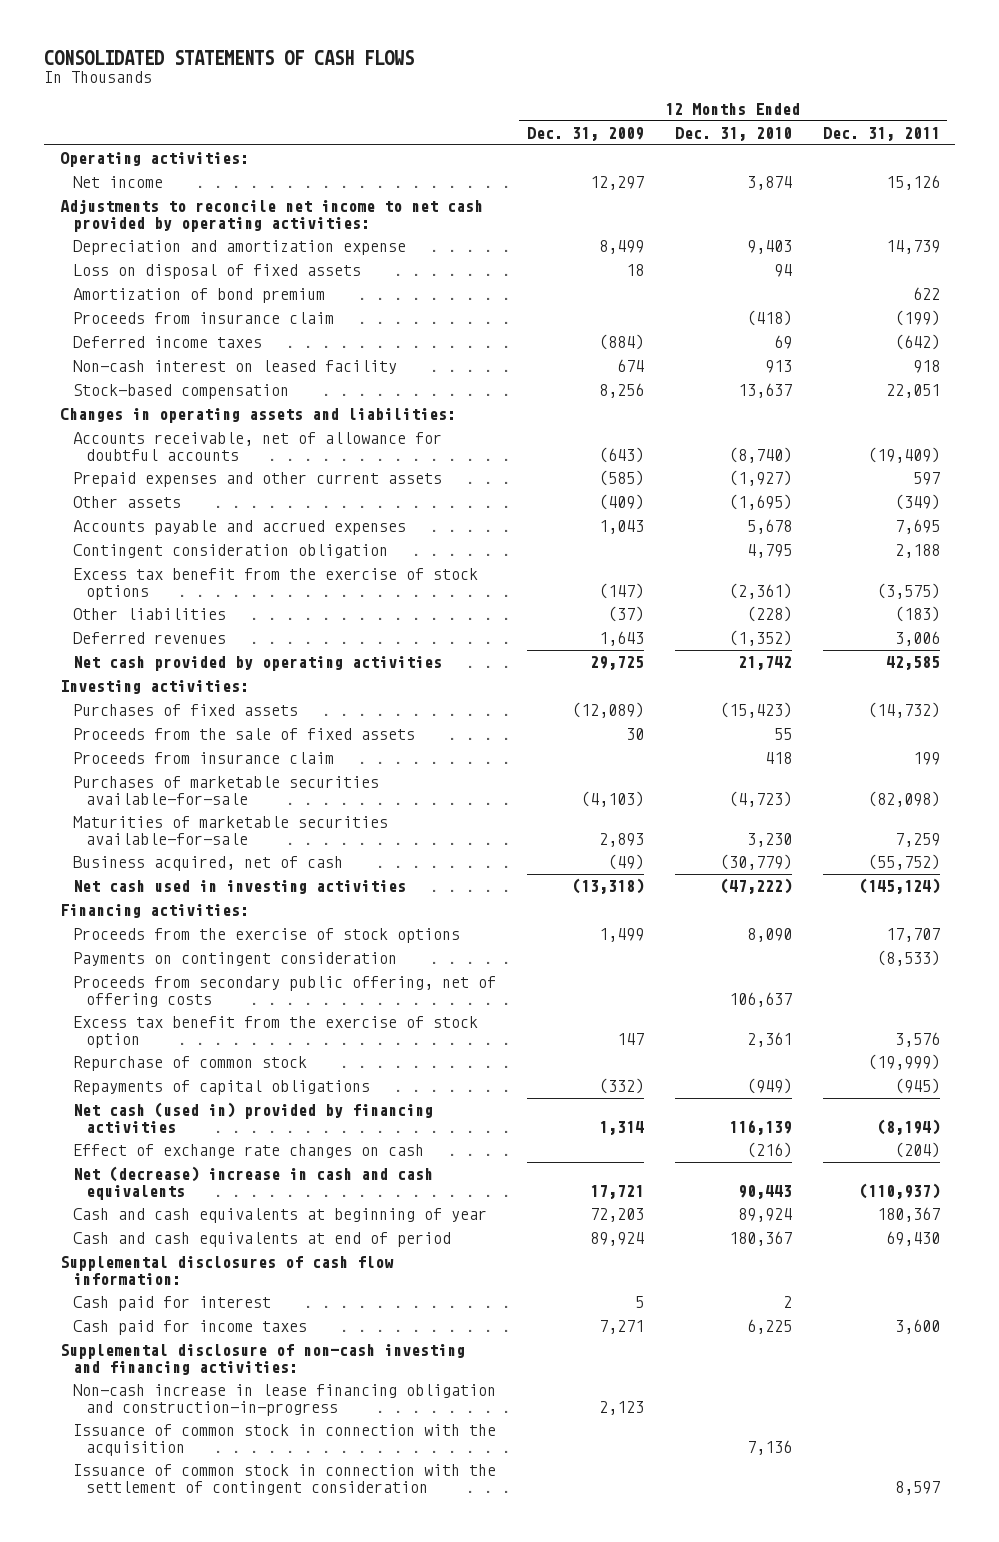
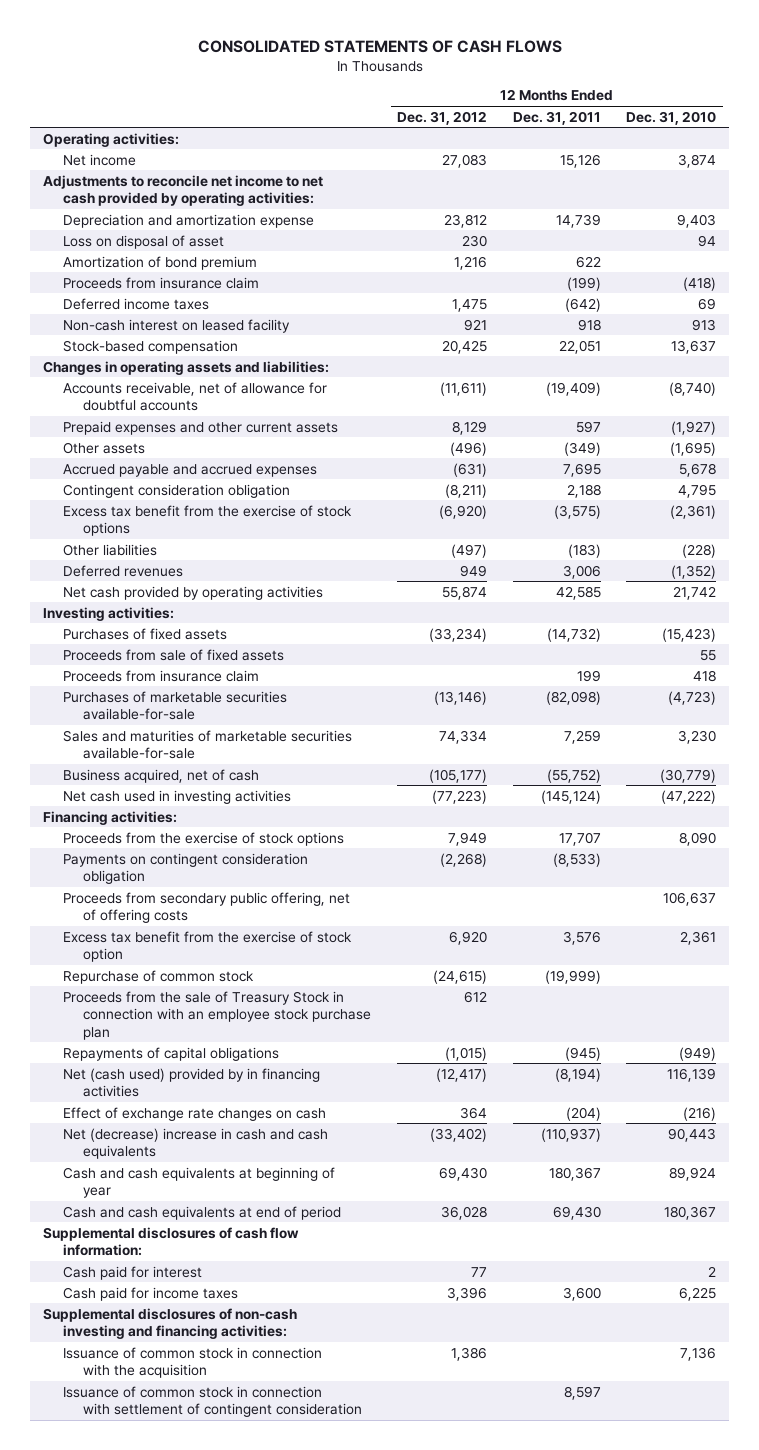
[526,126,644,141] Dec. 31, 2009 -> none
none -> [397,110,488,125] Dec. 31, 2012
[72,264,361,280] Loss on disposal of fixed assets -> [63,234,225,249] Loss on disposal of asset
[72,520,406,536] Accounts payable and accrued expenses -> [63,463,318,477] Accrued payable and accrued expenses
[72,728,415,741] Proceeds from the sale of fixed assets -> [63,648,285,661] Proceeds from sale of fixed assets
[72,816,388,845] Maturities of marketable securities available-for-sale -> [63,729,353,760] Sales and maturities of marketable securities available-for-sale
[72,952,397,967] Payments on contingent consideration -> [63,852,309,885] Payments on contingent consideration obligation
none -> [63,990,372,1040] Proceeds from the sale of Treasury Stock in connection with an employee stock purchase plan
[72,1102,433,1133] Net cash (used in) provided by financing activities -> [63,1067,321,1098] Net (cash used) provided by in financing activities
[72,1384,496,1416] Non-cash increase in lease financing obligation and construction-in-progress -> none
[59,1344,465,1375] Supplemental disclosure of non-cash investing and financing activities: -> [43,1307,298,1340] Supplemental disclosures of non-cash investing and financing activities:
[72,1464,496,1495] Issuance of common stock in connection with the settlement of contingent consideration -> [63,1385,363,1418] Issuance of common stock in connection with settlement of contingent consideration

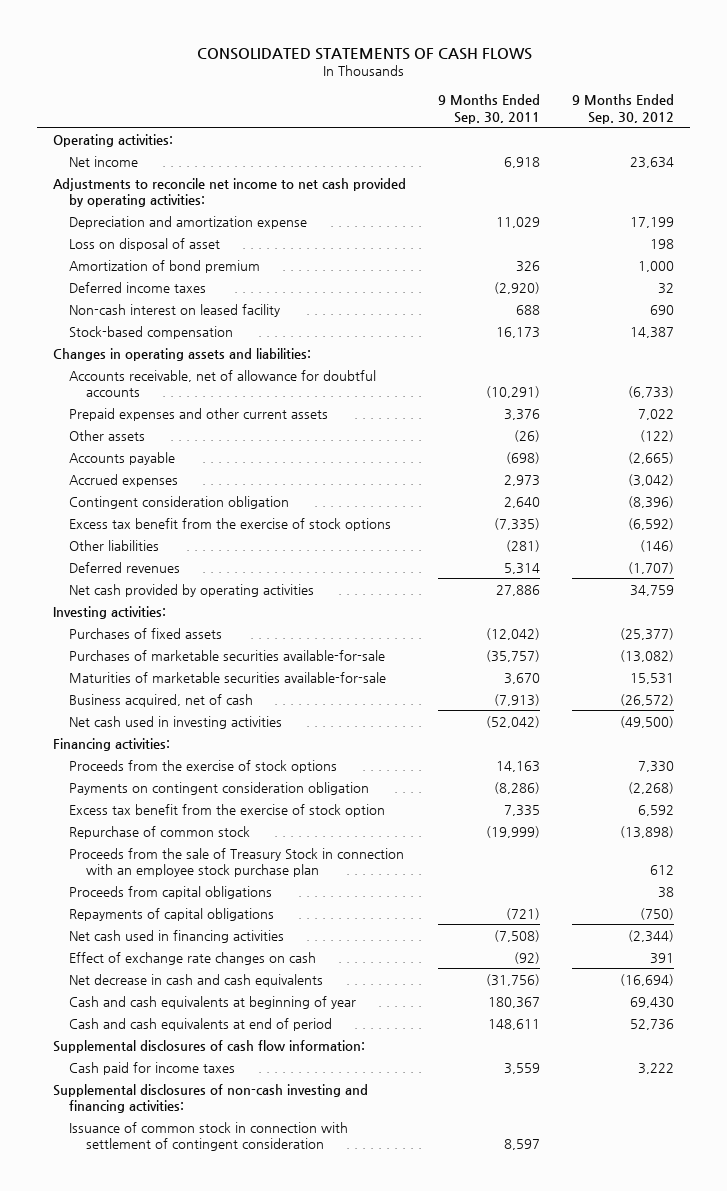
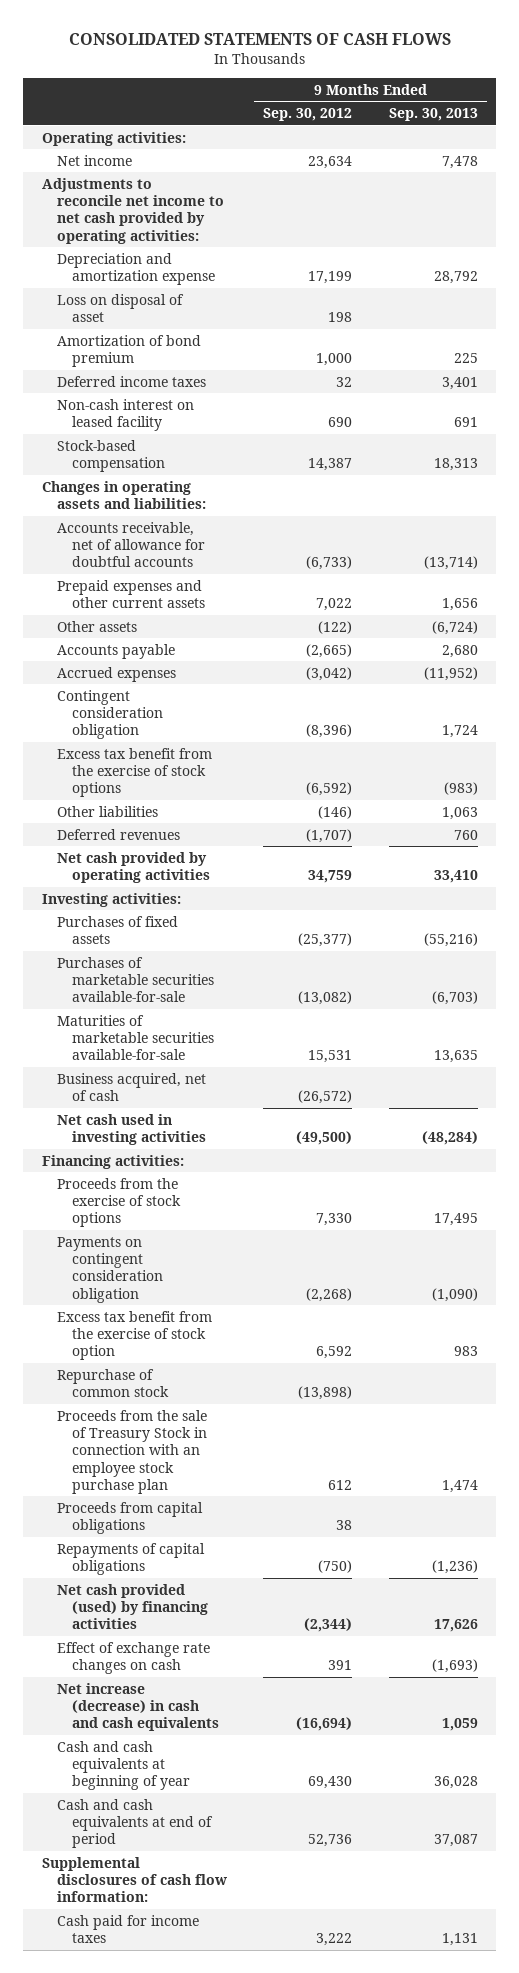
[438,94,541,124] 9 Months Ended Sep. 30, 2011 -> none
none -> [388,108,478,122] Sep. 30, 2013
[69,929,285,943] Net cash used in financing activities -> [56,1583,209,1630] Net cash provided (used) by financing activities
[69,973,324,987] Net decrease in cash and cash equivalents -> [56,1682,220,1732] Net increase (decrease) in cash and cash equivalents
[52,1083,368,1113] Supplemental disclosures of non-cash investing and financing activities: -> none
[69,1121,349,1151] Issuance of common stock in connection with settlement of contingent consideration -> none

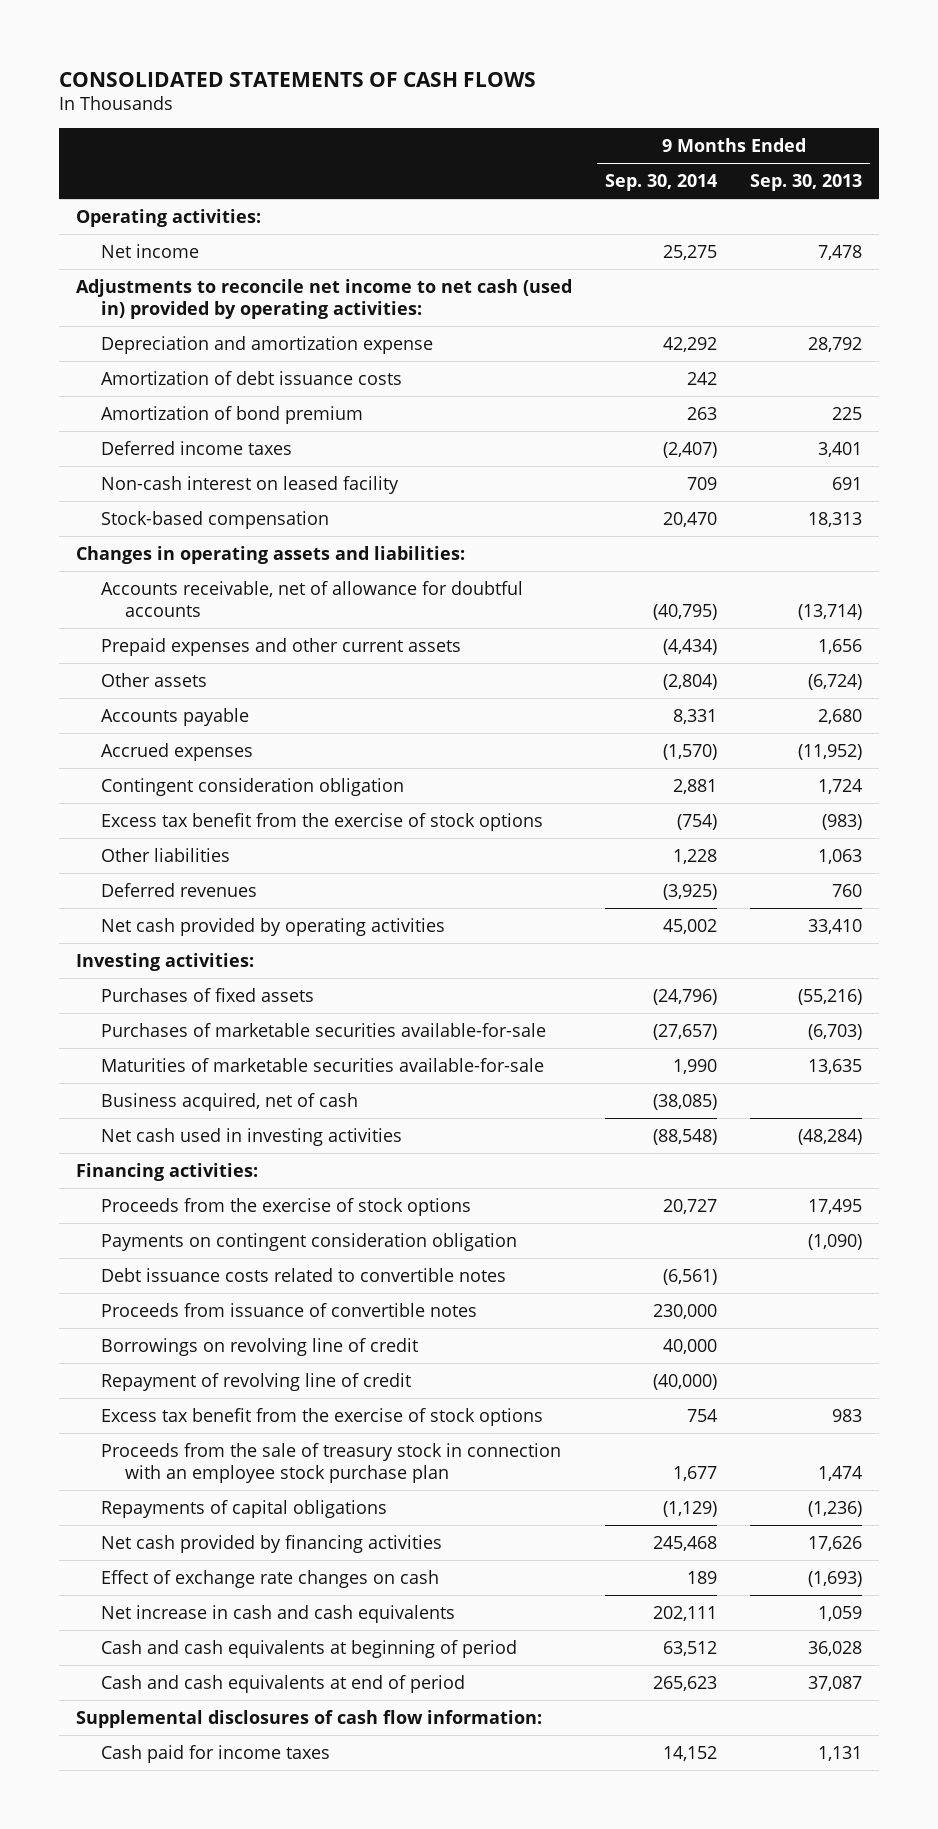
[263,108,353,122] Sep. 30, 2012 -> none
none -> [604,173,717,191] Sep. 30, 2014
[41,177,224,244] Adjustments to reconcile net income to net cash provided by operating activities: -> [75,278,572,319] Adjustments to reconcile net income to net cash (used in) provided by operating activities:
[56,293,184,322] Loss on disposal of asset -> none
none -> [100,370,402,385] Amortization of debt issuance costs
[56,1368,170,1397] Repurchase of common stock -> none
[56,1501,203,1534] Proceeds from capital obligations -> none
none -> [100,1267,506,1282] Debt issuance costs related to convertible notes
none -> [100,1302,477,1317] Proceeds from issuance of convertible notes
none -> [100,1337,418,1356] Borrowings on revolving line of credit
none -> [100,1372,411,1391] Repayment of revolving line of credit
[56,1310,212,1361] Excess tax benefit from the exercise of stock option -> [100,1407,543,1426] Excess tax benefit from the exercise of stock options
[56,1409,208,1494] Proceeds from the sale of Treasury Stock in connection with an employee stock purchase plan -> [100,1442,561,1483] Proceeds from the sale of treasury stock in connection with an employee stock purchase plan
[56,1583,209,1630] Net cash provided (used) by financing activities -> [100,1534,442,1553] Net cash provided by financing activities
[56,1682,220,1732] Net increase (decrease) in cash and cash equivalents -> [100,1604,455,1623] Net increase in cash and cash equivalents
[56,1740,191,1791] Cash and cash equivalents at beginning of year -> [100,1639,517,1658] Cash and cash equivalents at beginning of period

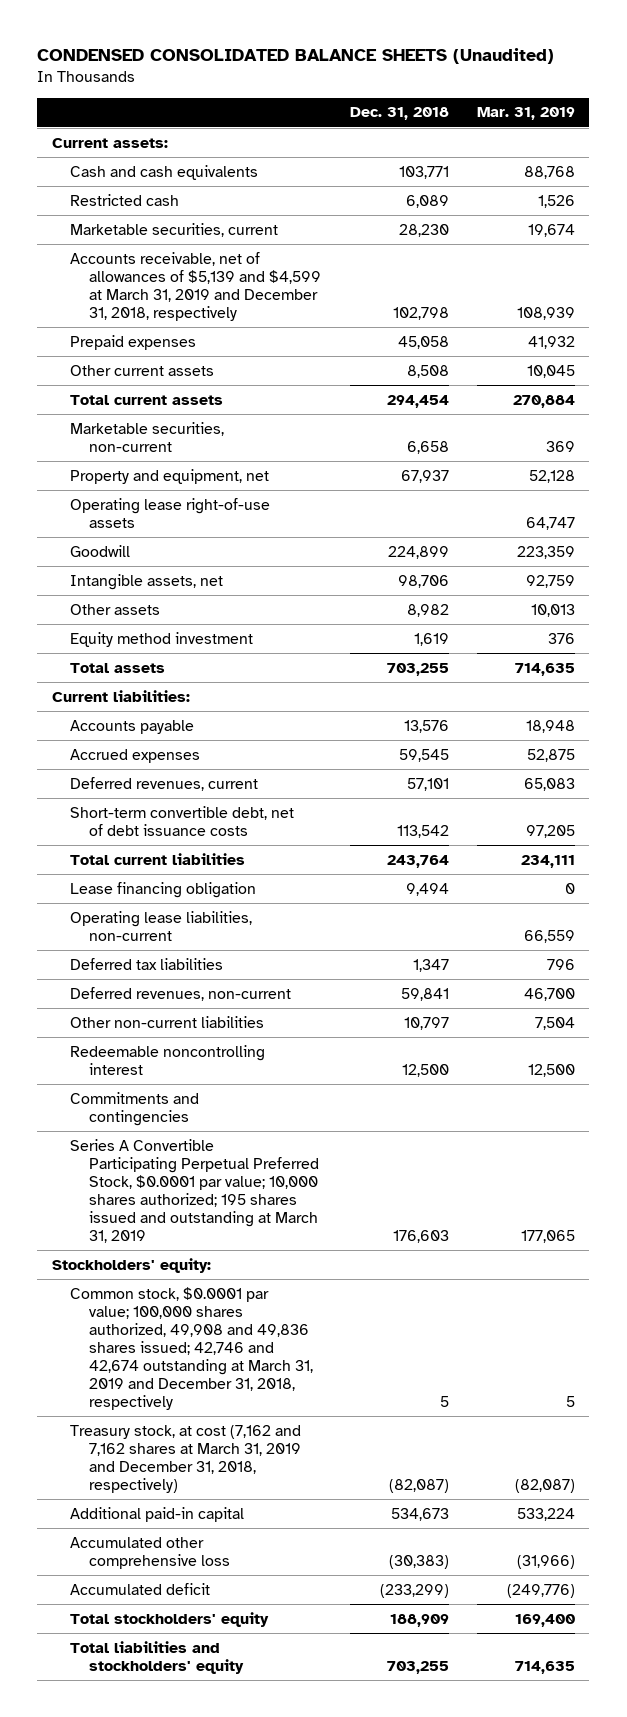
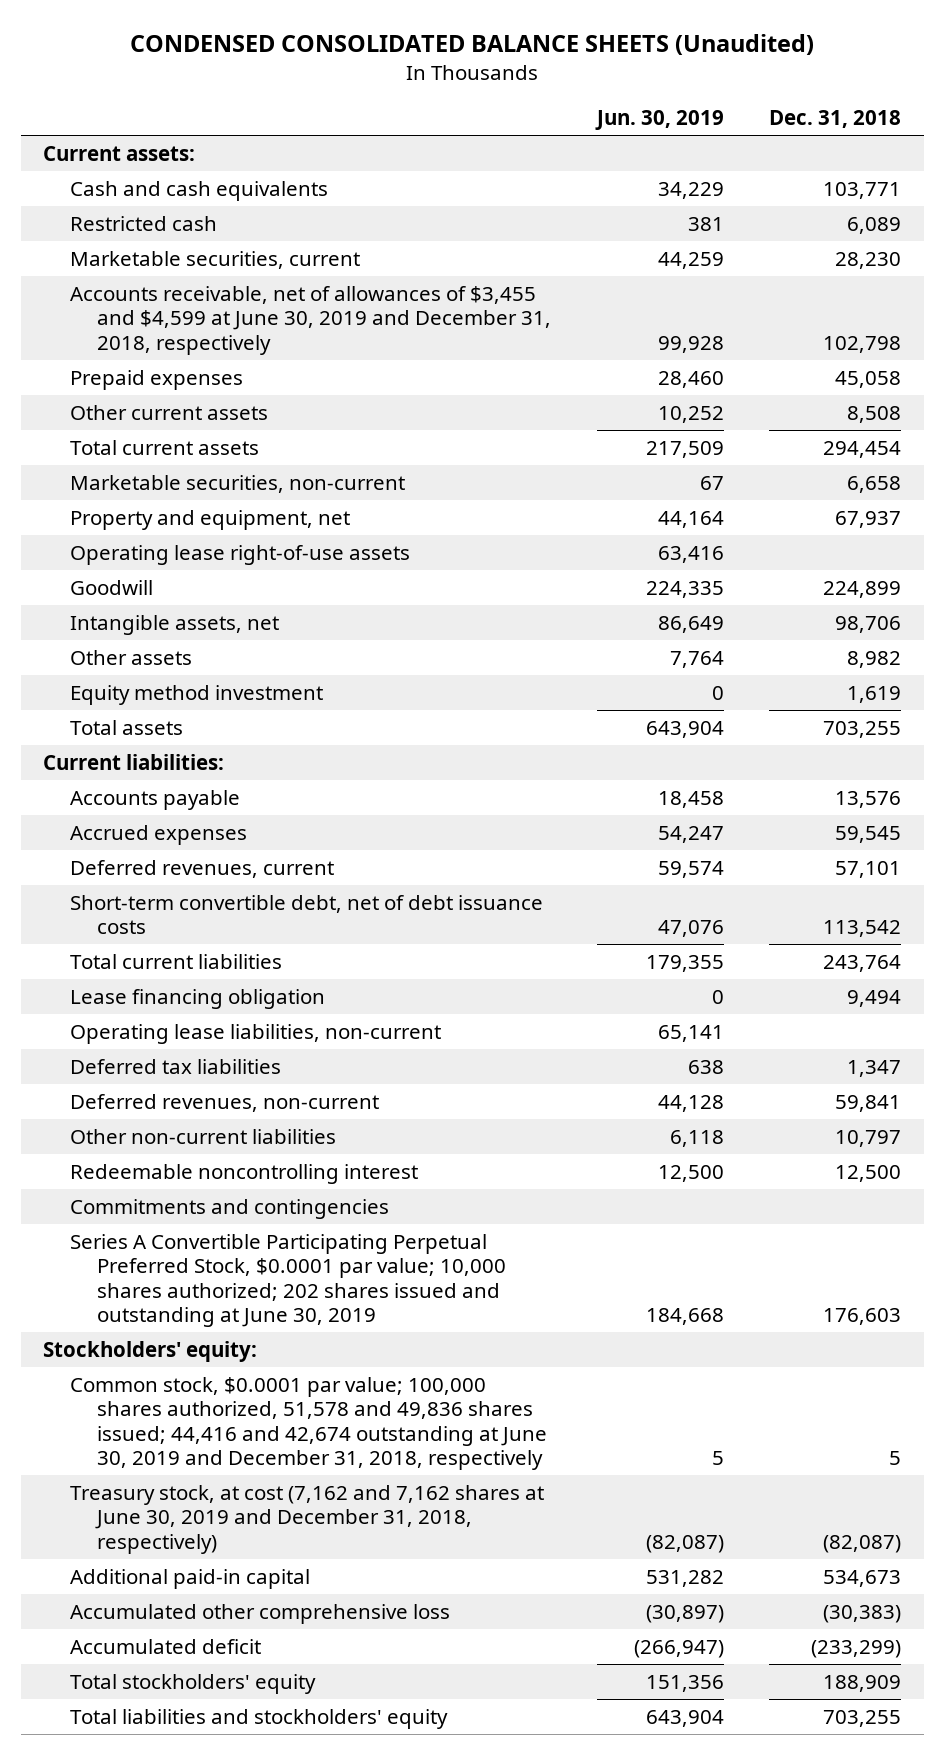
[477,107,576,121] Mar. 31, 2019 -> none
none -> [594,110,724,131] Jun. 30, 2019
[70,251,322,321] Accounts receivable, net of allowances of $5,139 and $4,599 at March 31, 2019 and December 31, 2018, respectively -> [70,285,552,355] Accounts receivable, net of allowances of $3,455 and $4,599 at June 30, 2019 and December 31, 2018, respectively
[70,1138,320,1244] Series A Convertible Participating Perpetual Preferred Stock, $0.0001 par value; 10,000 shares authorized; 195 shares issued and outstanding at March 31, 2019 -> [70,1233,507,1328] Series A Convertible Participating Perpetual Preferred Stock, $0.0001 par value; 10,000 shares authorized; 202 shares issued and outstanding at June 30, 2019
[70,1286,314,1411] Common stock, $0.0001 par value; 100,000 shares authorized, 49,908 and 49,836 shares issued; 42,746 and 42,674 outstanding at March 31, 2019 and December 31, 2018, respectively -> [70,1376,548,1471] Common stock, $0.0001 par value; 100,000 shares authorized, 51,578 and 49,836 shares issued; 44,416 and 42,674 outstanding at June 30, 2019 and December 31, 2018, respectively
[70,1424,302,1493] Treasury stock, at cost (7,162 and 7,162 shares at March 31, 2019 and December 31, 2018, respectively) -> [70,1484,545,1554] Treasury stock, at cost (7,162 and 7,162 shares at June 30, 2019 and December 31, 2018, respectively)

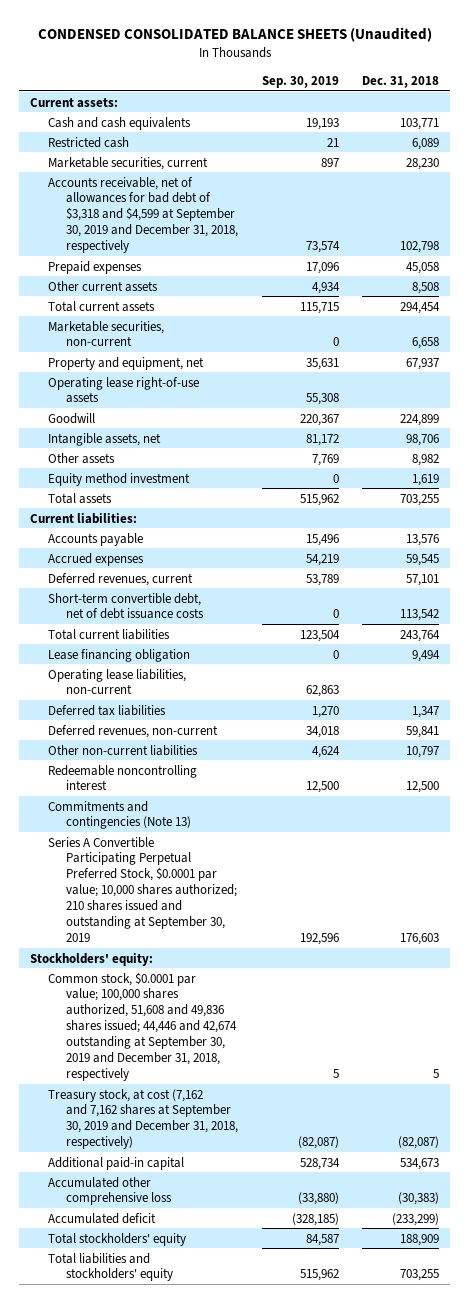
[594,110,724,131] Jun. 30, 2019 -> none
none -> [261,75,339,88] Sep. 30, 2019
[70,285,552,355] Accounts receivable, net of allowances of $3,455 and $4,599 at June 30, 2019 and December 31, 2018, respectively -> [48,176,239,254] Accounts receivable, net of allowances for bad debt of $3,318 and $4,599 at September 30, 2019 and December 31, 2018, respectively
[70,1198,390,1219] Commitments and contingencies -> [48,800,192,830] Commitments and contingencies (Note 13)
[70,1233,507,1328] Series A Convertible Participating Perpetual Preferred Stock, $0.0001 par value; 10,000 shares authorized; 202 shares issued and outstanding at June 30, 2019 -> [48,836,238,943] Series A Convertible Participating Perpetual Preferred Stock, $0.0001 par value; 10,000 shares authorized; 210 shares issued and outstanding at September 30, 2019
[70,1376,548,1471] Common stock, $0.0001 par value; 100,000 shares authorized, 51,578 and 49,836 shares issued; 44,416 and 42,674 outstanding at June 30, 2019 and December 31, 2018, respectively -> [48,971,238,1082] Common stock, $0.0001 par value; 100,000 shares authorized, 51,608 and 49,836 shares issued; 44,446 and 42,674 outstanding at September 30, 2019 and December 31, 2018, respectively
[70,1484,545,1554] Treasury stock, at cost (7,162 and 7,162 shares at June 30, 2019 and December 31, 2018, respectively) -> [48,1088,239,1150] Treasury stock, at cost (7,162 and 7,162 shares at September 30, 2019 and December 31, 2018, respectively)

